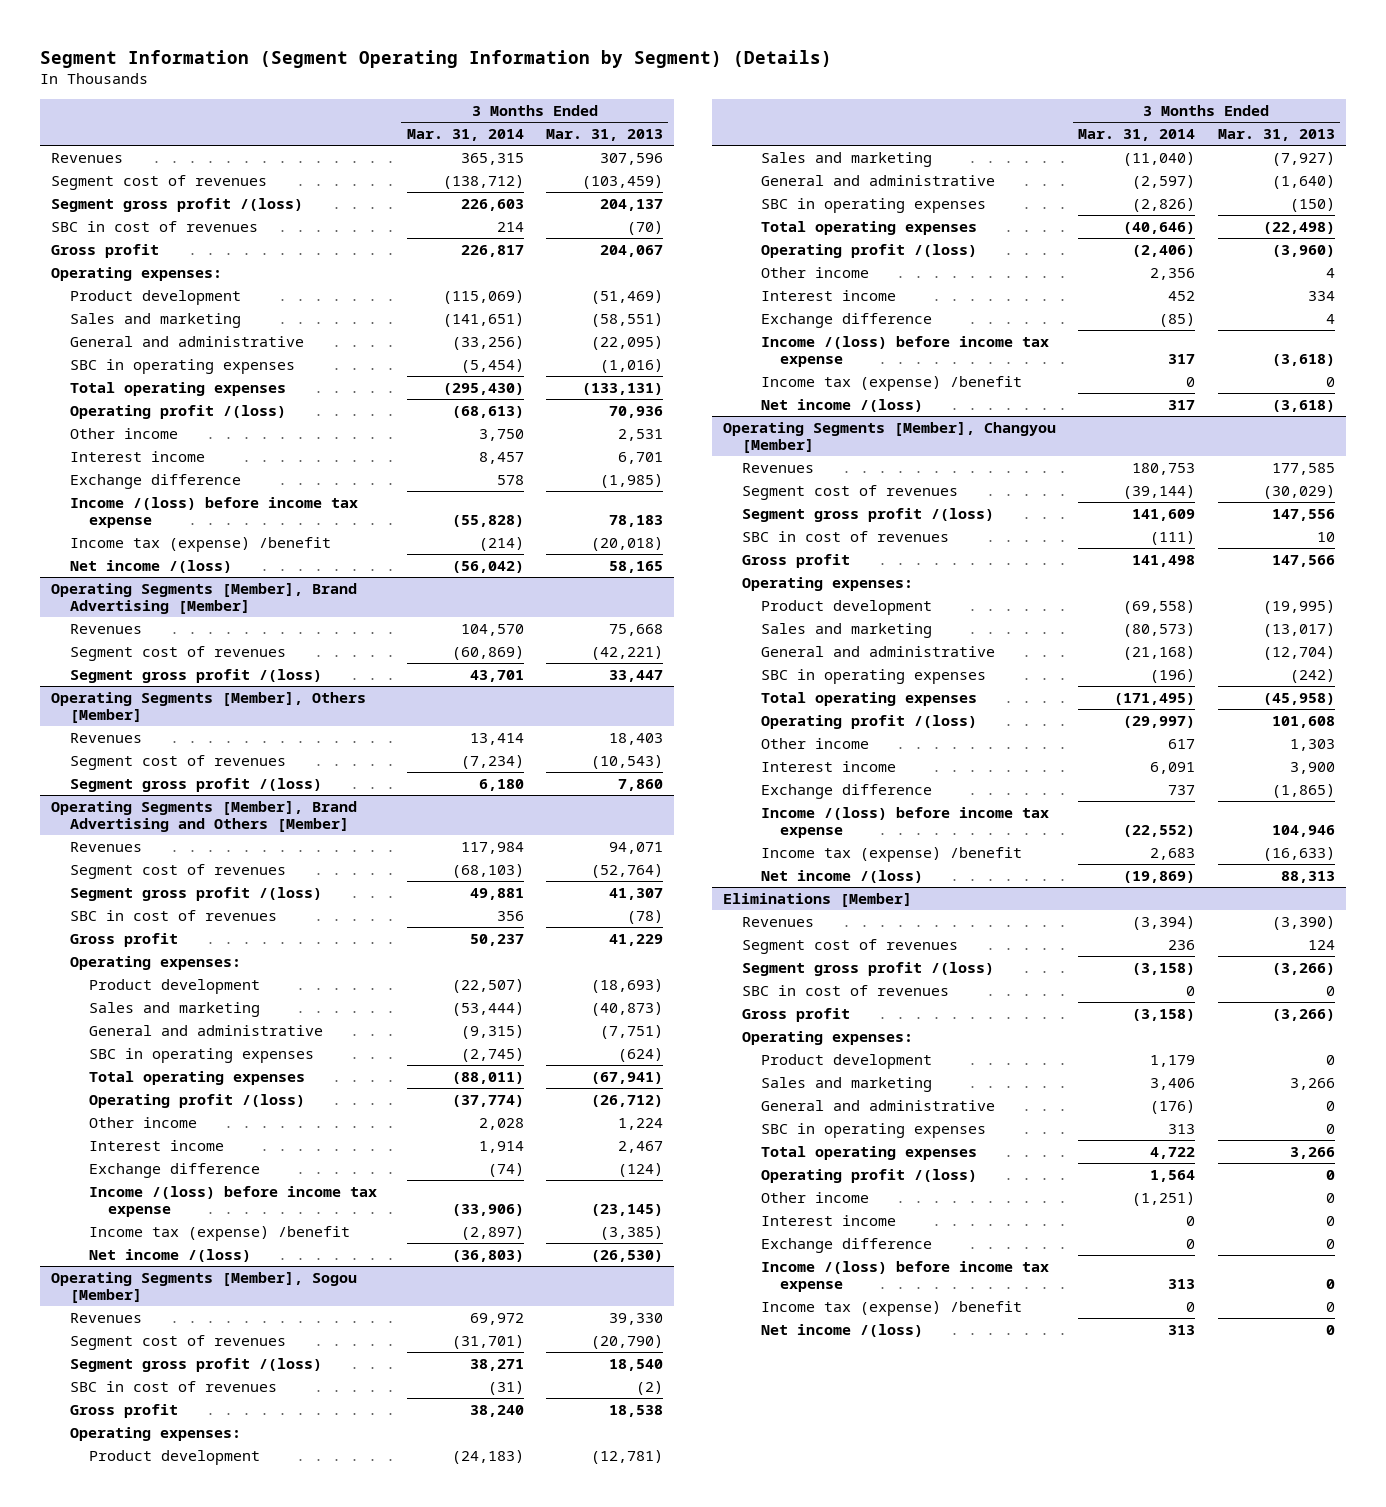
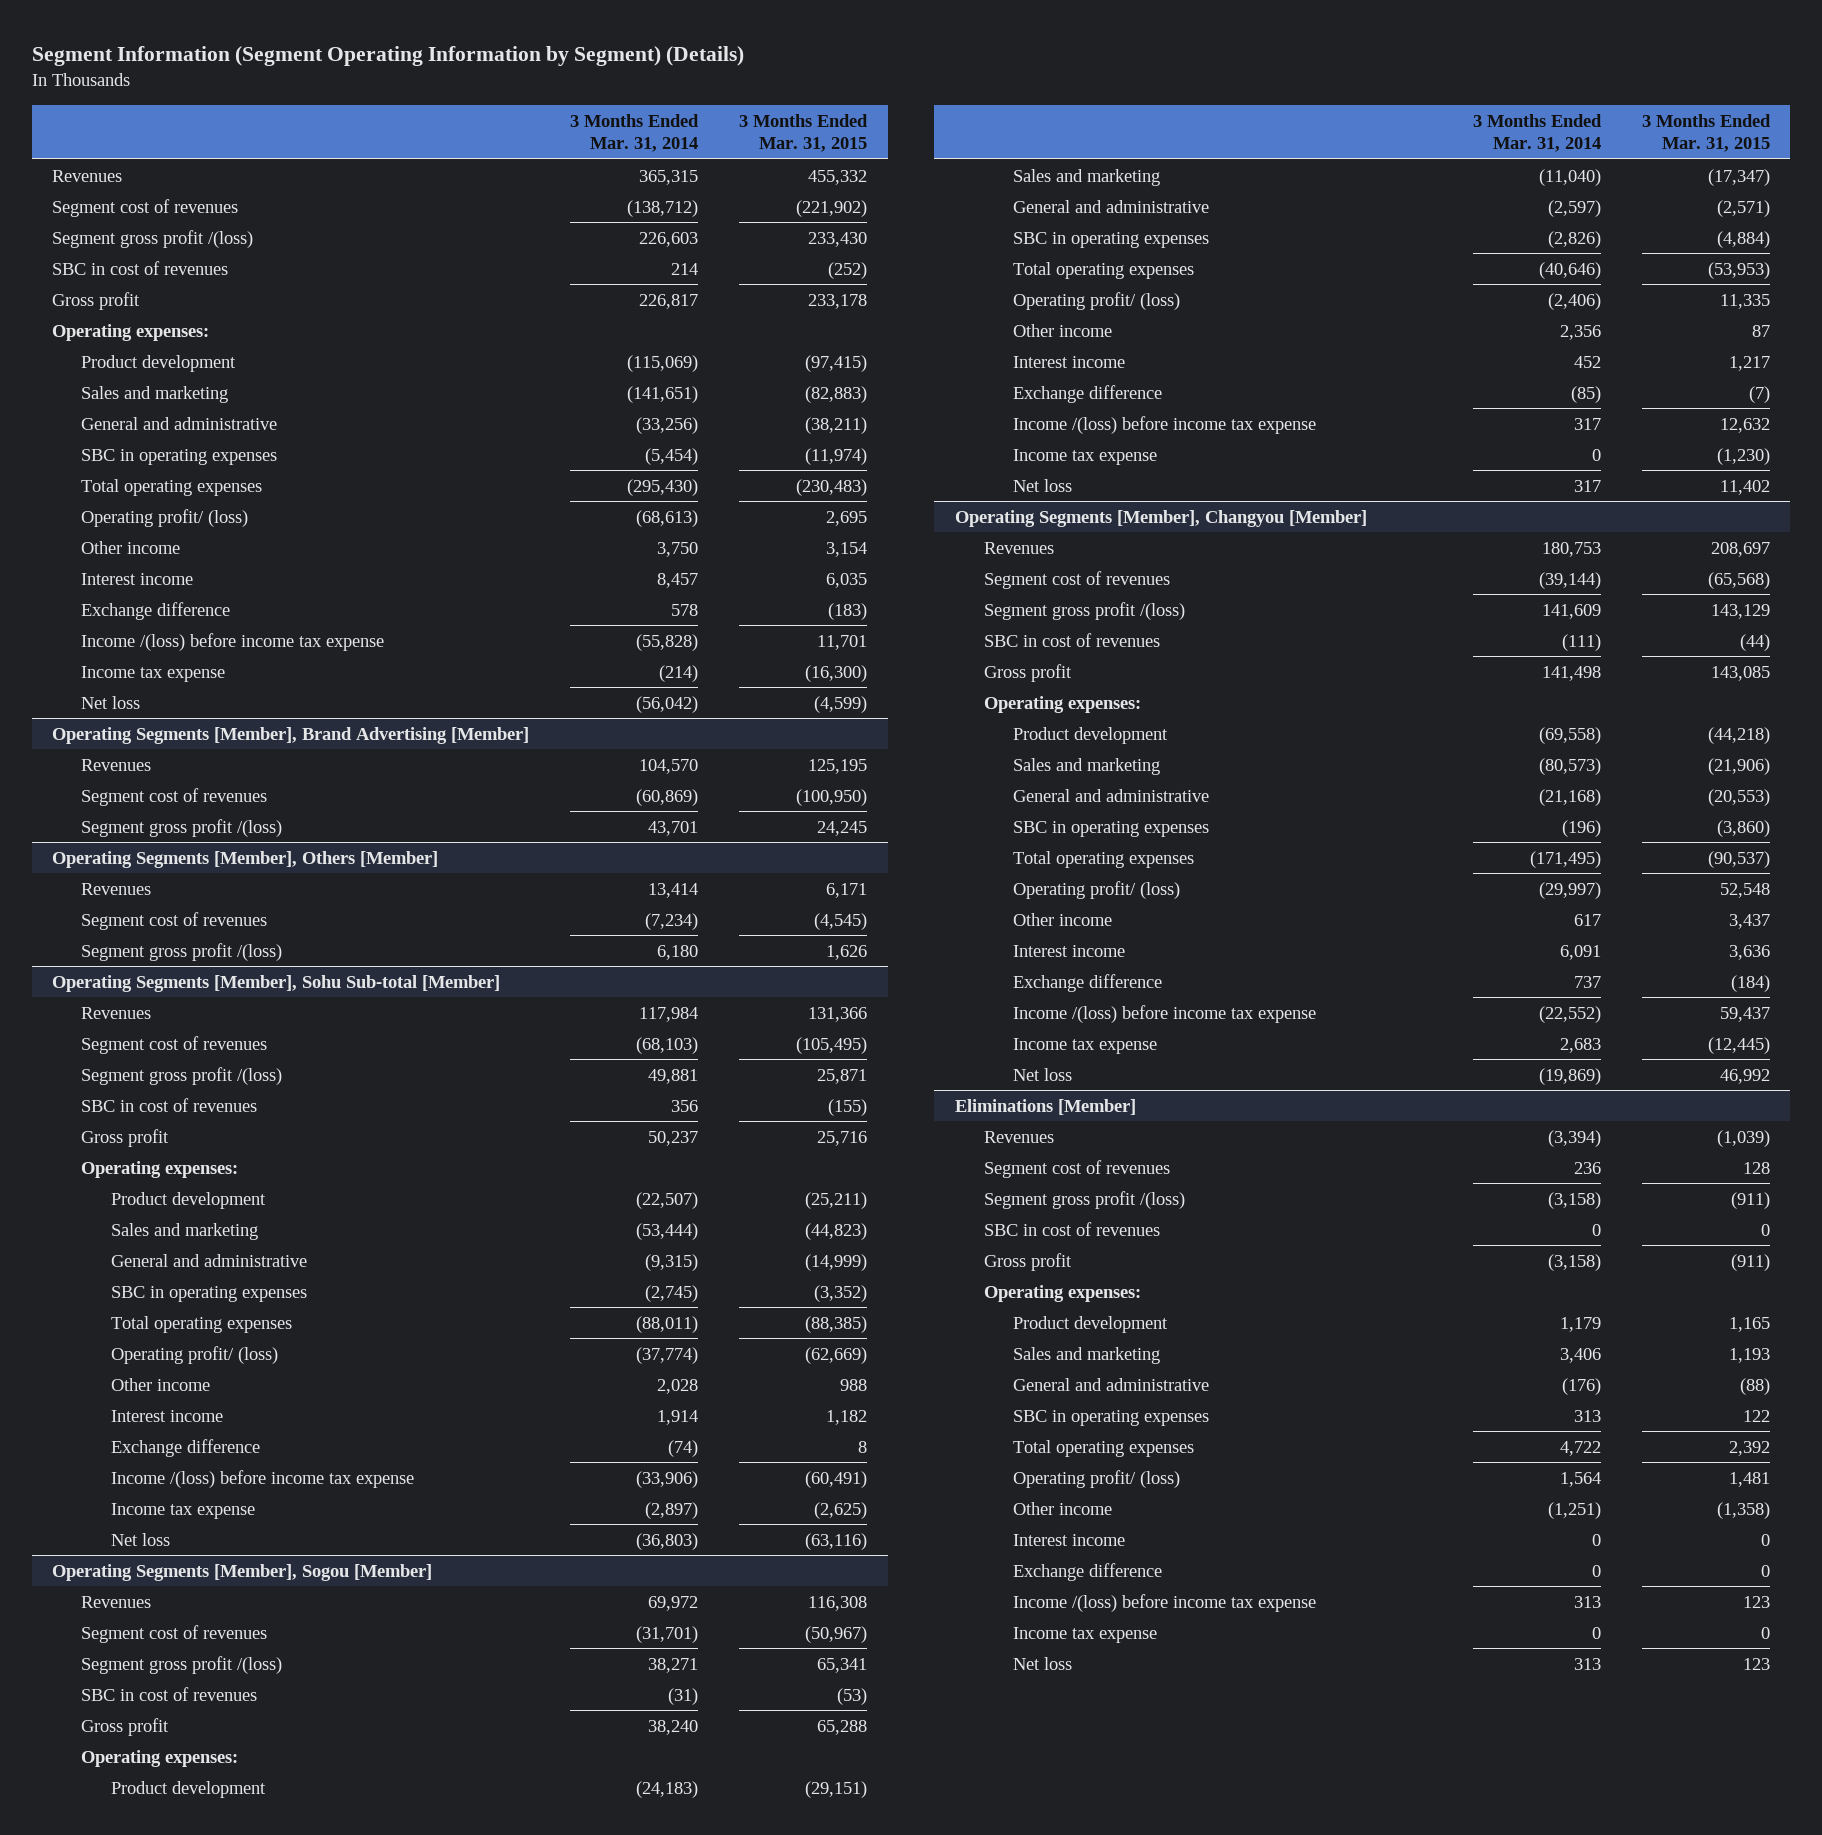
[545,129,663,142] Mar. 31, 2013 -> none
none -> [739,113,869,153] 3 Months Ended Mar. 31, 2015
[70,404,287,419] Operating profit /(loss) -> [81,508,249,527] Operating profit/ (loss)
[70,536,332,552] Income tax (expense) /benefit -> [81,665,226,682] Income tax expense
[70,559,233,573] Net income /(loss) -> [81,695,141,709] Net loss
[51,800,358,833] Operating Segments [Member], Brand Advertising and Others [Member] -> none
none -> [52,974,501,992] Operating Segments [Member], Sohu Sub-total [Member]
[89,1093,306,1108] Operating profit /(loss) -> [110,1345,278,1364] Operating profit/ (loss)
[89,1225,351,1241] Income tax (expense) /benefit -> [110,1502,255,1519] Income tax expense
[89,1248,252,1262] Net income /(loss) -> [110,1532,170,1546] Net loss
[760,243,977,258] Operating profit /(loss) -> [1012,291,1180,310] Operating profit/ (loss)
[760,375,1022,391] Income tax (expense) /benefit -> [1012,448,1157,465] Income tax expense
[760,398,923,412] Net income /(loss) -> [1012,478,1072,492] Net loss
[760,714,977,729] Operating profit /(loss) -> [1012,880,1180,899] Operating profit/ (loss)
[760,846,1022,862] Income tax (expense) /benefit -> [1012,1037,1157,1054] Income tax expense
[760,869,923,883] Net income /(loss) -> [1012,1067,1072,1081] Net loss
[760,1168,977,1183] Operating profit /(loss) -> [1012,1469,1180,1488] Operating profit/ (loss)
[760,1300,1022,1316] Income tax (expense) /benefit -> [1012,1626,1157,1643] Income tax expense
[760,1323,923,1337] Net income /(loss) -> [1012,1656,1072,1670] Net loss

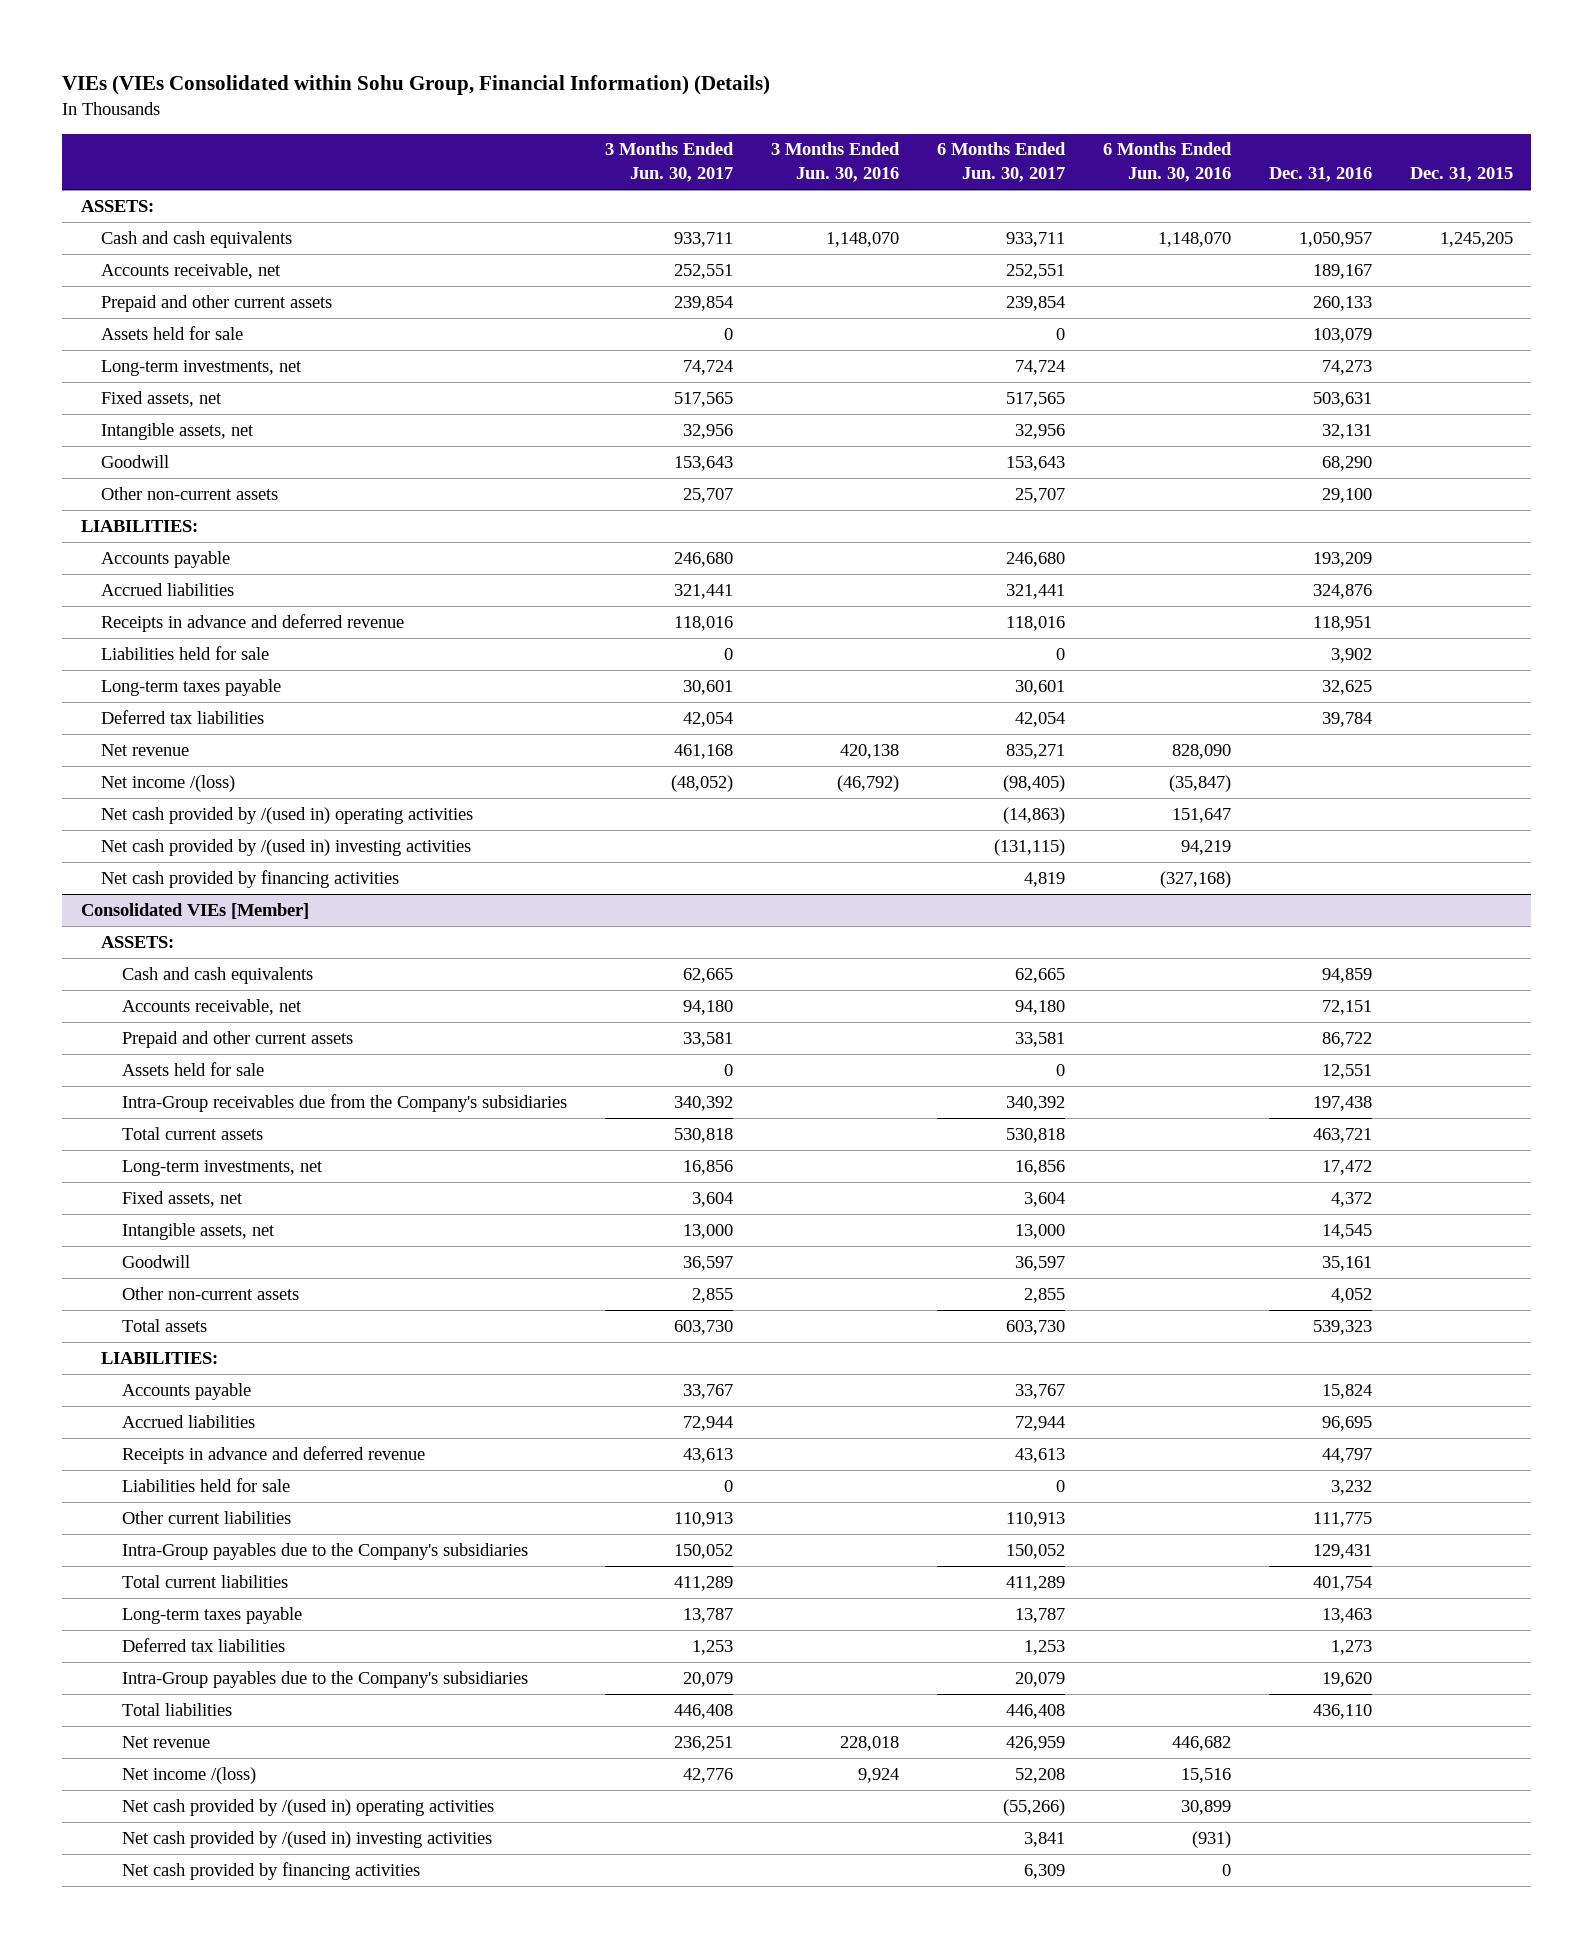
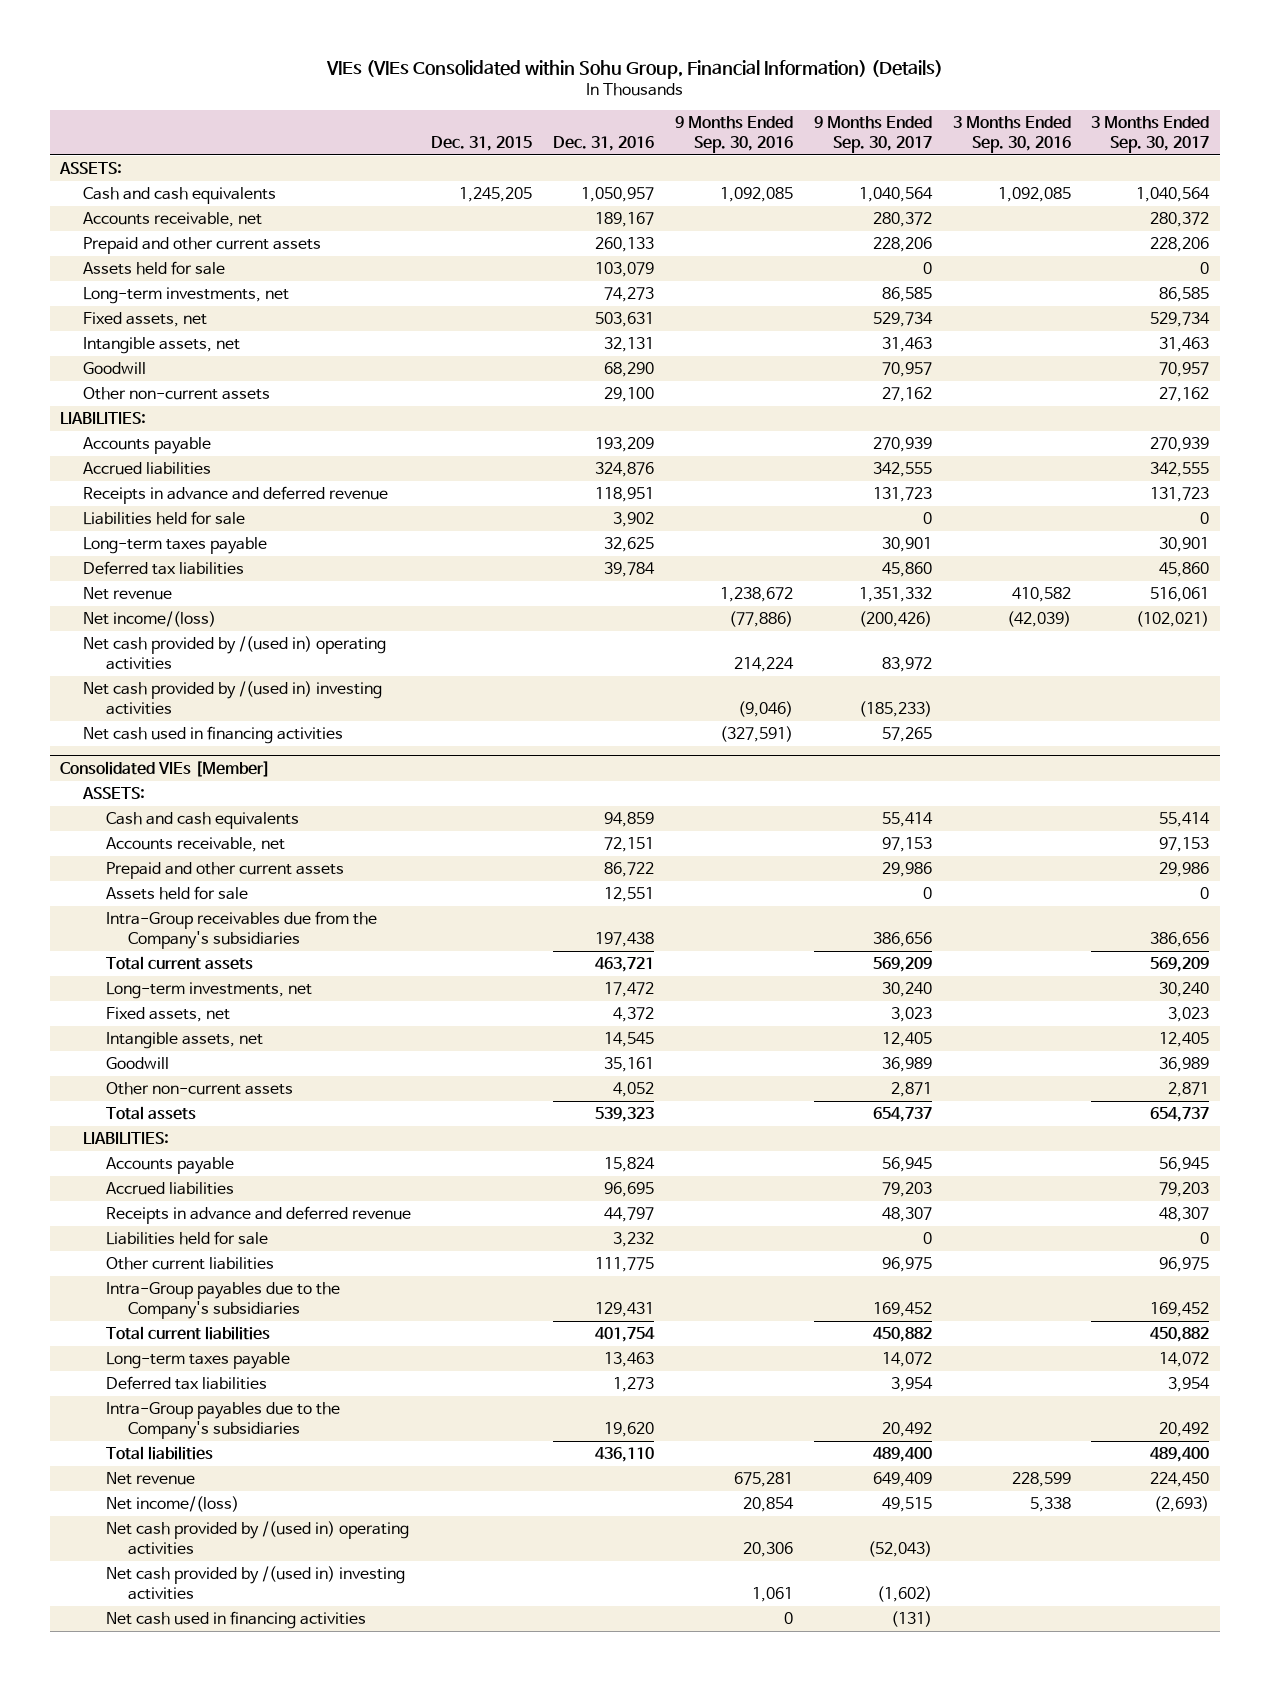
[604,142,734,183] 3 Months Ended Jun. 30, 2017 -> none
[770,142,900,183] 3 Months Ended Jun. 30, 2016 -> none
[936,142,1066,183] 6 Months Ended Jun. 30, 2017 -> none
[1102,142,1232,183] 6 Months Ended Jun. 30, 2016 -> none
none -> [675,116,794,153] 9 Months Ended Sep. 30, 2016
none -> [813,116,932,153] 9 Months Ended Sep. 30, 2017
none -> [952,116,1071,153] 3 Months Ended Sep. 30, 2016
none -> [1091,116,1210,153] 3 Months Ended Sep. 30, 2017
[101,774,236,792] Net income /(loss) -> [82,611,216,628] Net income/(loss)
[101,869,400,888] Net cash provided by financing activities -> [82,726,343,745] Net cash used in financing activities
[121,1766,256,1784] Net income /(loss) -> [105,1496,239,1513] Net income/(loss)
[121,1861,420,1880] Net cash provided by financing activities -> [105,1611,366,1630] Net cash used in financing activities

